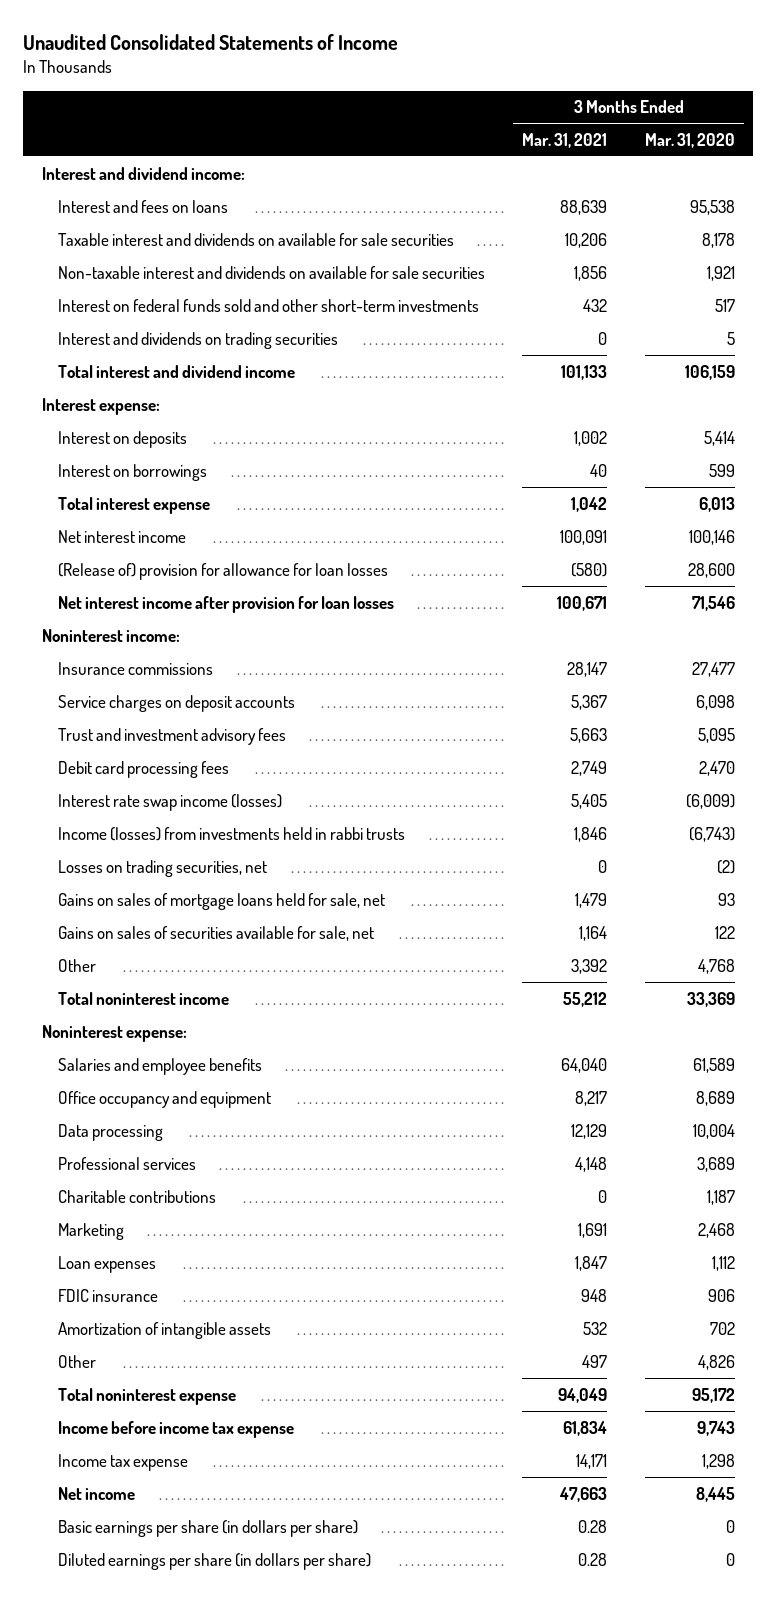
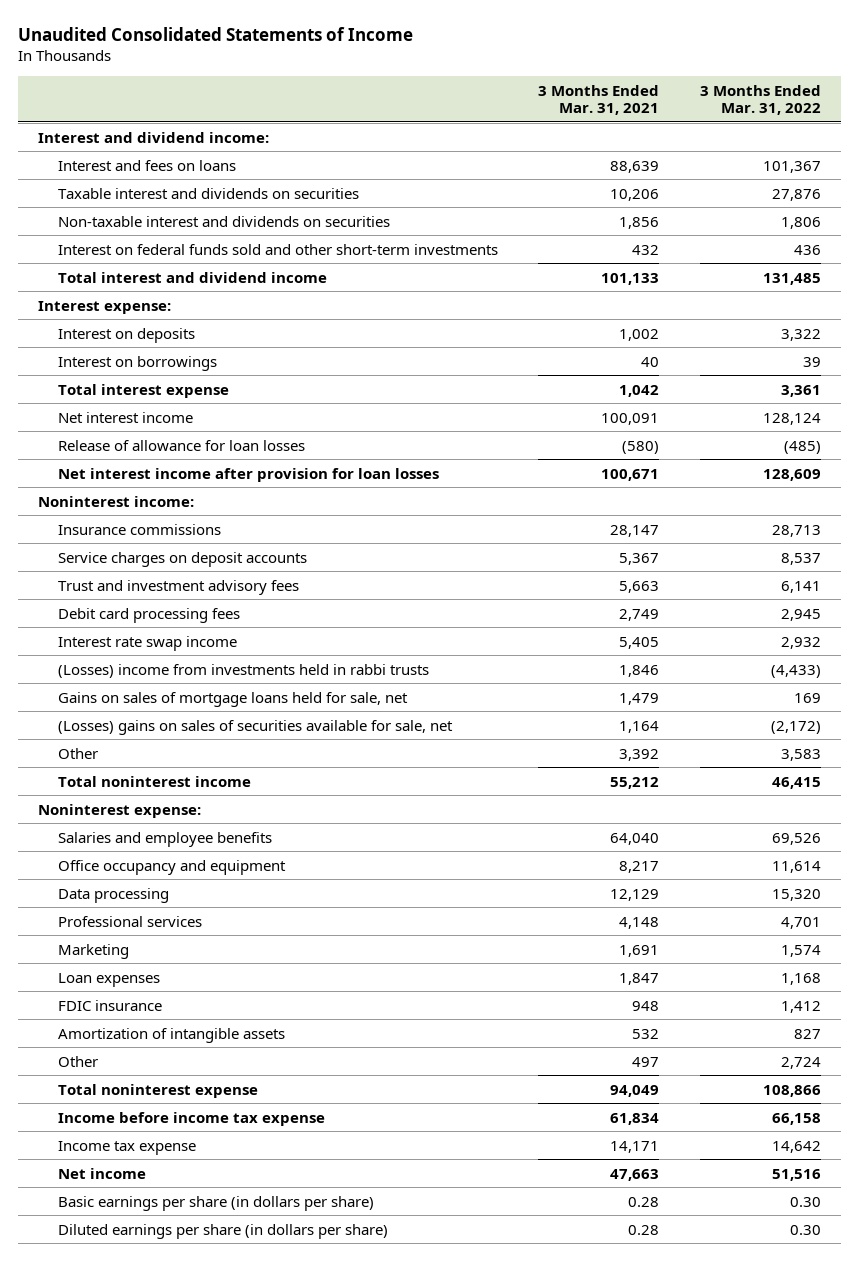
[644,132,735,148] Mar. 31, 2020 -> none
none -> [699,84,821,115] 3 Months Ended Mar. 31, 2022
[57,232,454,246] Taxable interest and dividends on available for sale securities -> [58,187,360,199] Taxable interest and dividends on securities
[57,265,485,279] Non-taxable interest and dividends on available for sale securities -> [58,215,391,227] Non-taxable interest and dividends on securities
[57,331,338,349] Interest and dividends on trading securities -> none
[57,562,388,580] (Release of) provision for allowance for loan losses -> [58,439,306,451] Release of allowance for loan losses
[57,859,267,877] Losses on trading securities, net -> none
[57,793,282,811] Interest rate swap income (losses) -> [58,635,238,651] Interest rate swap income
[57,826,405,841] Income (losses) from investments held in rabbi trusts -> [58,663,430,678] (Losses) income from investments held in rabbi trusts
[57,925,374,941] Gains on sales of securities available for sale, net -> [58,719,454,735] (Losses) gains on sales of securities available for sale, net
[57,1189,216,1203] Charitable contributions -> none

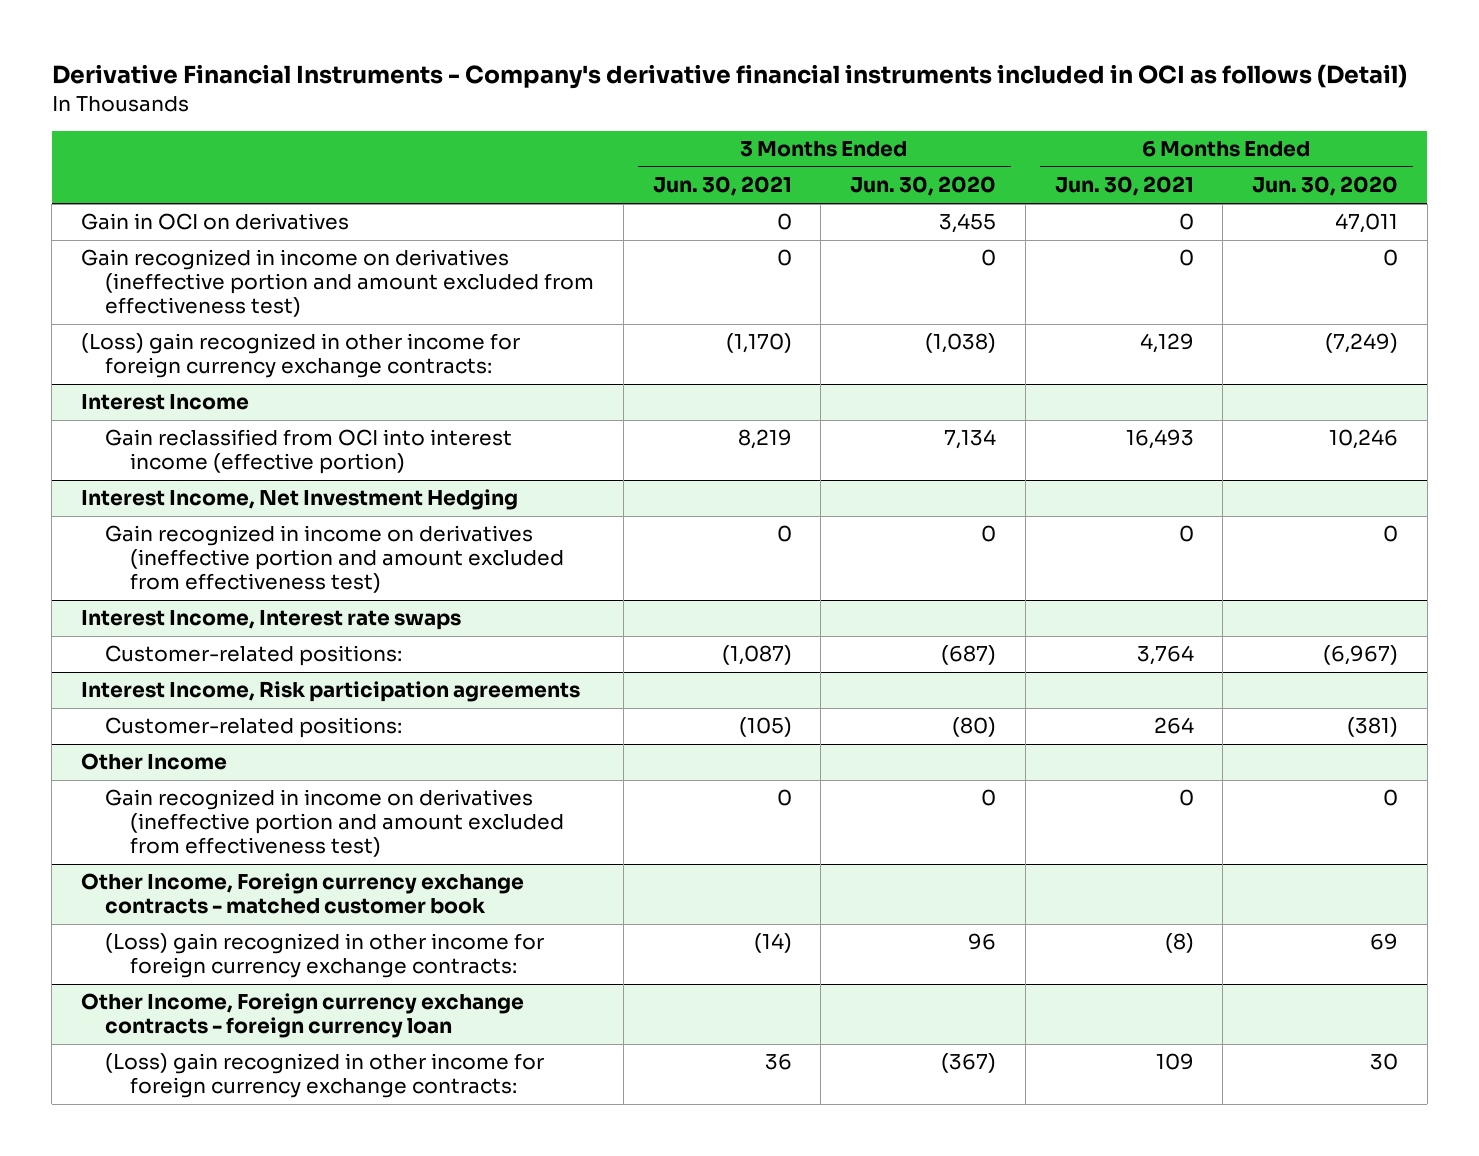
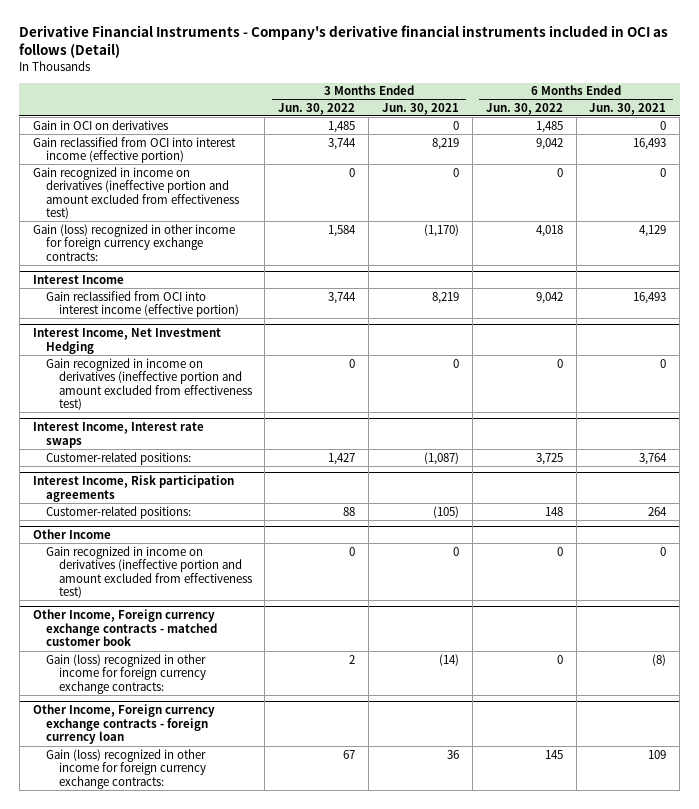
[850,176,997,197] Jun. 30, 2020 -> none
[1251,176,1398,197] Jun. 30, 2020 -> none
none -> [278,102,356,115] Jun. 30, 2022
none -> [485,102,563,115] Jun. 30, 2022
none -> [32,136,236,164] Gain reclassified from OCI into interest income (effective portion)
[80,333,520,379] (Loss) gain recognized in other income for foreign currency exchange contracts: -> [32,223,235,261] Gain (loss) recognized in other income for foreign currency exchange contracts:
[105,933,545,979] (Loss) gain recognized in other income for foreign currency exchange contracts: -> [45,653,206,694] Gain (loss) recognized in other income for foreign currency exchange contracts:
[105,1053,545,1099] (Loss) gain recognized in other income for foreign currency exchange contracts: -> [45,748,206,789] Gain (loss) recognized in other income for foreign currency exchange contracts:

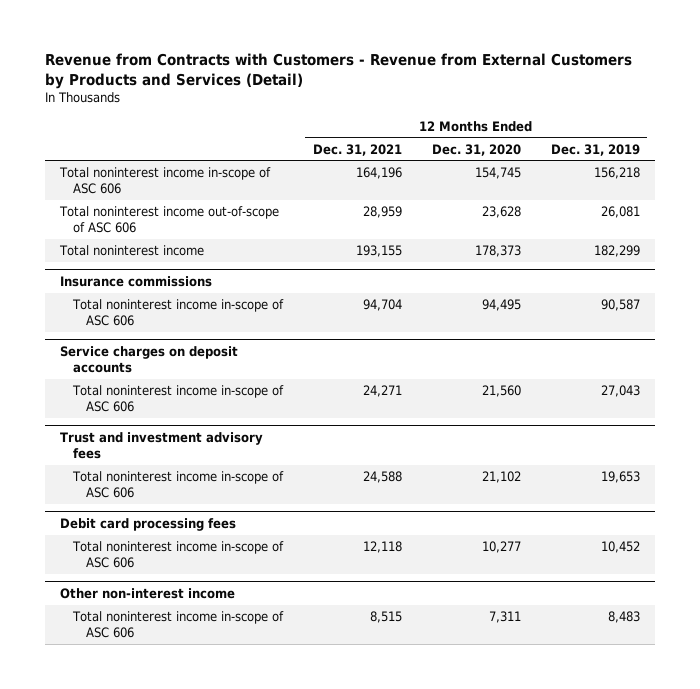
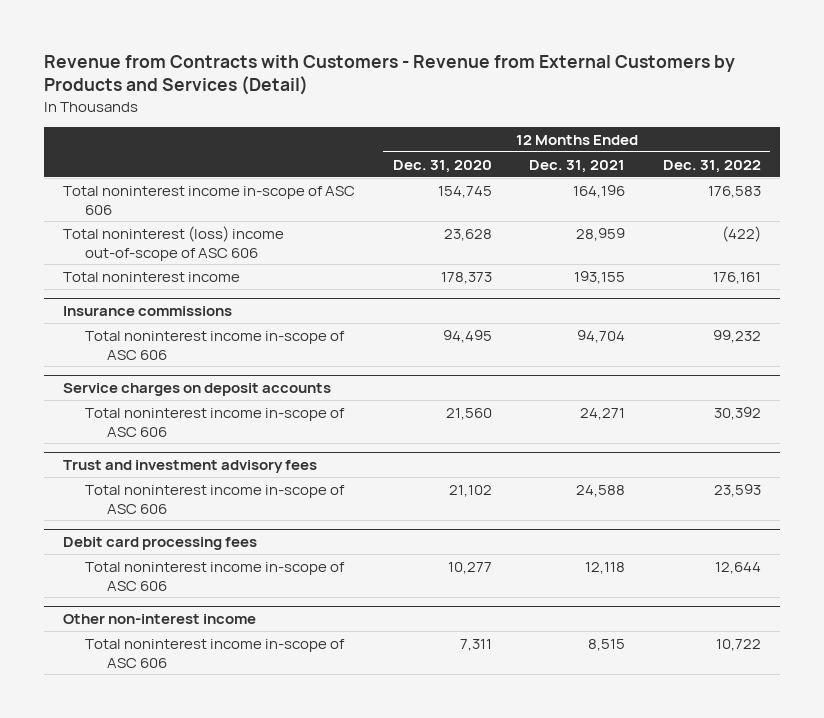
[550,143,640,156] Dec. 31, 2019 -> none
none -> [662,159,761,173] Dec. 31, 2022
[58,206,279,233] Total noninterest income out-of-scope of ASC 606 -> [63,225,285,261] Total noninterest (loss) income out-of-scope of ASC 606

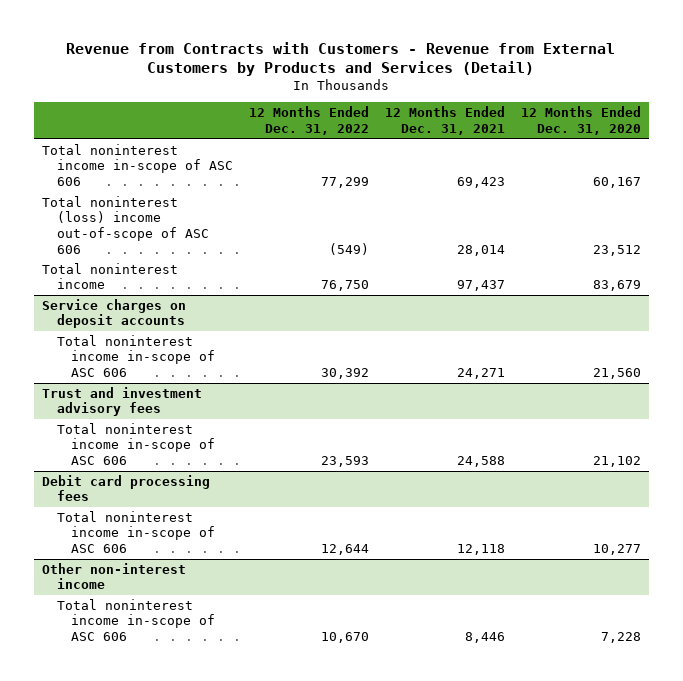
[63,306,233,317] Insurance commissions -> none
[85,330,346,360] Total noninterest income in-scope of ASC 606 -> none
[437,185,492,198] 154,745 -> [592,177,641,189] 60,167
[573,184,626,198] 164,196 -> [456,177,505,189] 69,423
[707,185,761,198] 176,583 -> [320,177,369,189] 77,299
[443,228,492,241] 23,628 -> [592,244,641,256] 23,512
[576,227,626,241] 28,959 -> [456,244,505,256] 28,014
[721,225,761,242] (422) -> [328,242,369,255] (549)
[440,271,492,284] 178,373 -> [592,280,641,292] 83,679
[574,270,626,284] 193,155 -> [456,280,505,292] 97,437
[712,271,761,284] 176,161 -> [320,280,369,292] 76,750
[459,638,492,651] 7,311 -> [600,632,641,644] 7,228
[588,638,626,651] 8,515 -> [464,632,505,644] 8,446
[715,638,761,651] 10,722 -> [320,632,369,644] 10,670

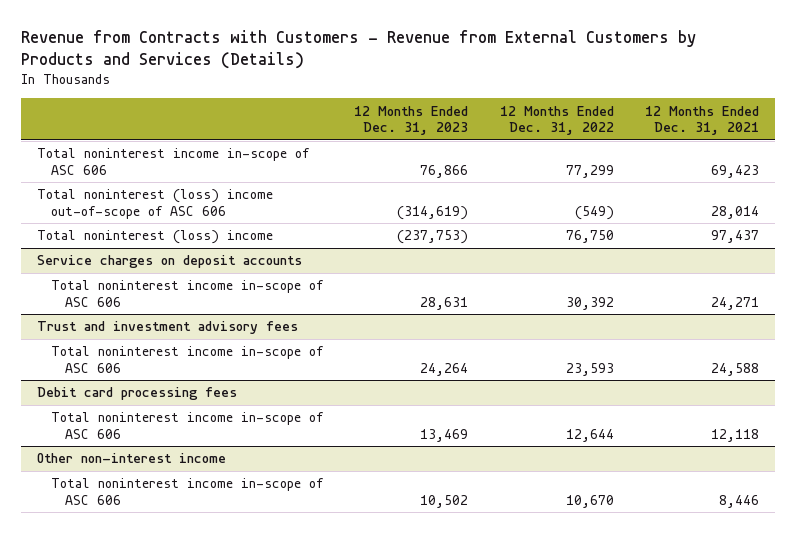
[66,41,616,77] Revenue from Contracts with Customers - Revenue from External Customers by Products and Services (Detail) -> [21,30,697,70] Revenue from Contracts with Customers - Revenue from External Customers by Products and Services (Details)
[520,106,641,135] 12 Months Ended Dec. 31, 2020 -> none
none -> [354,105,469,136] 12 Months Ended Dec. 31, 2023
[42,262,179,290] Total noninterest income -> [36,230,273,245] Total noninterest (loss) income

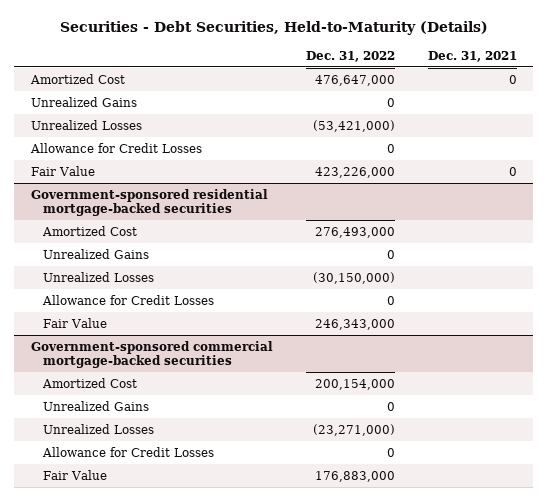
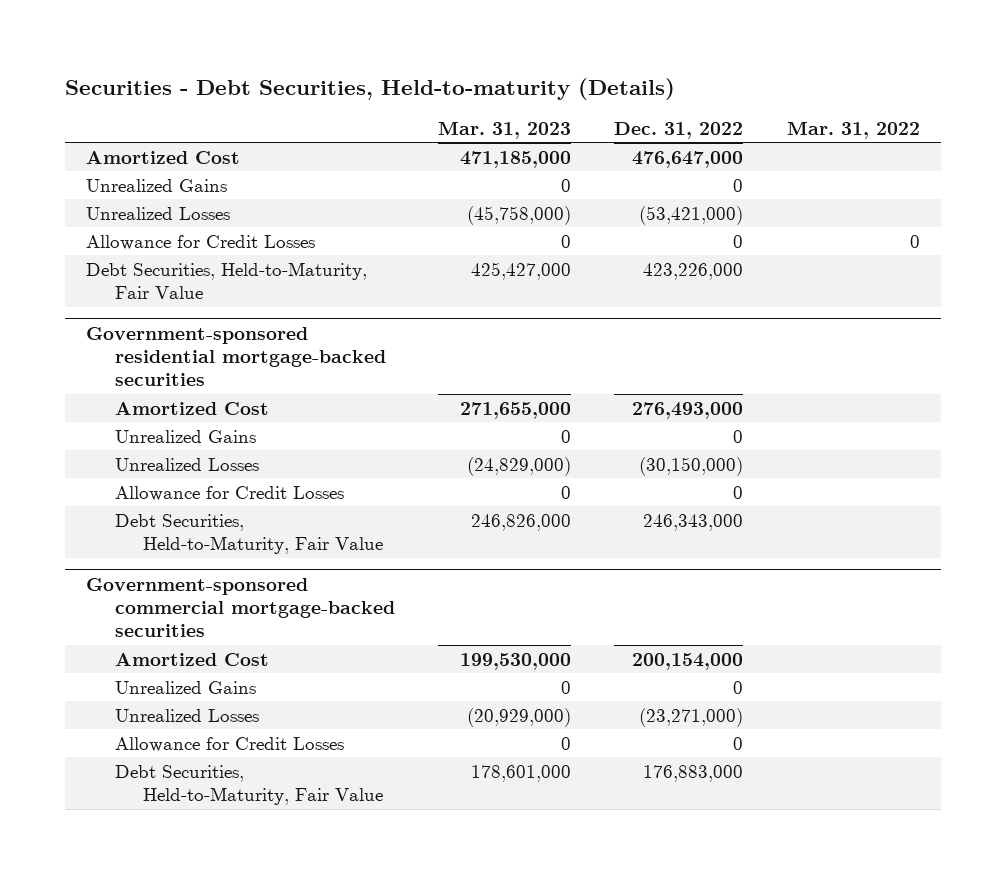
[59,21,488,36] Securities - Debt Securities, Held-to-Maturity (Details) -> [64,77,675,100] Securities - Debt Securities, Held-to-maturity (Details)
[427,50,517,62] Dec. 31, 2021 -> none
none -> [437,120,571,139] Mar. 31, 2023
none -> [786,120,920,139] Mar. 31, 2022
[30,165,95,176] Fair Value -> [86,261,368,300] Debt Securities, Held-to-Maturity, Fair Value
[42,317,107,328] Fair Value -> [114,513,383,555] Debt Securities, Held-to-Maturity, Fair Value
[42,469,107,480] Fair Value -> [114,764,383,806] Debt Securities, Held-to-Maturity, Fair Value

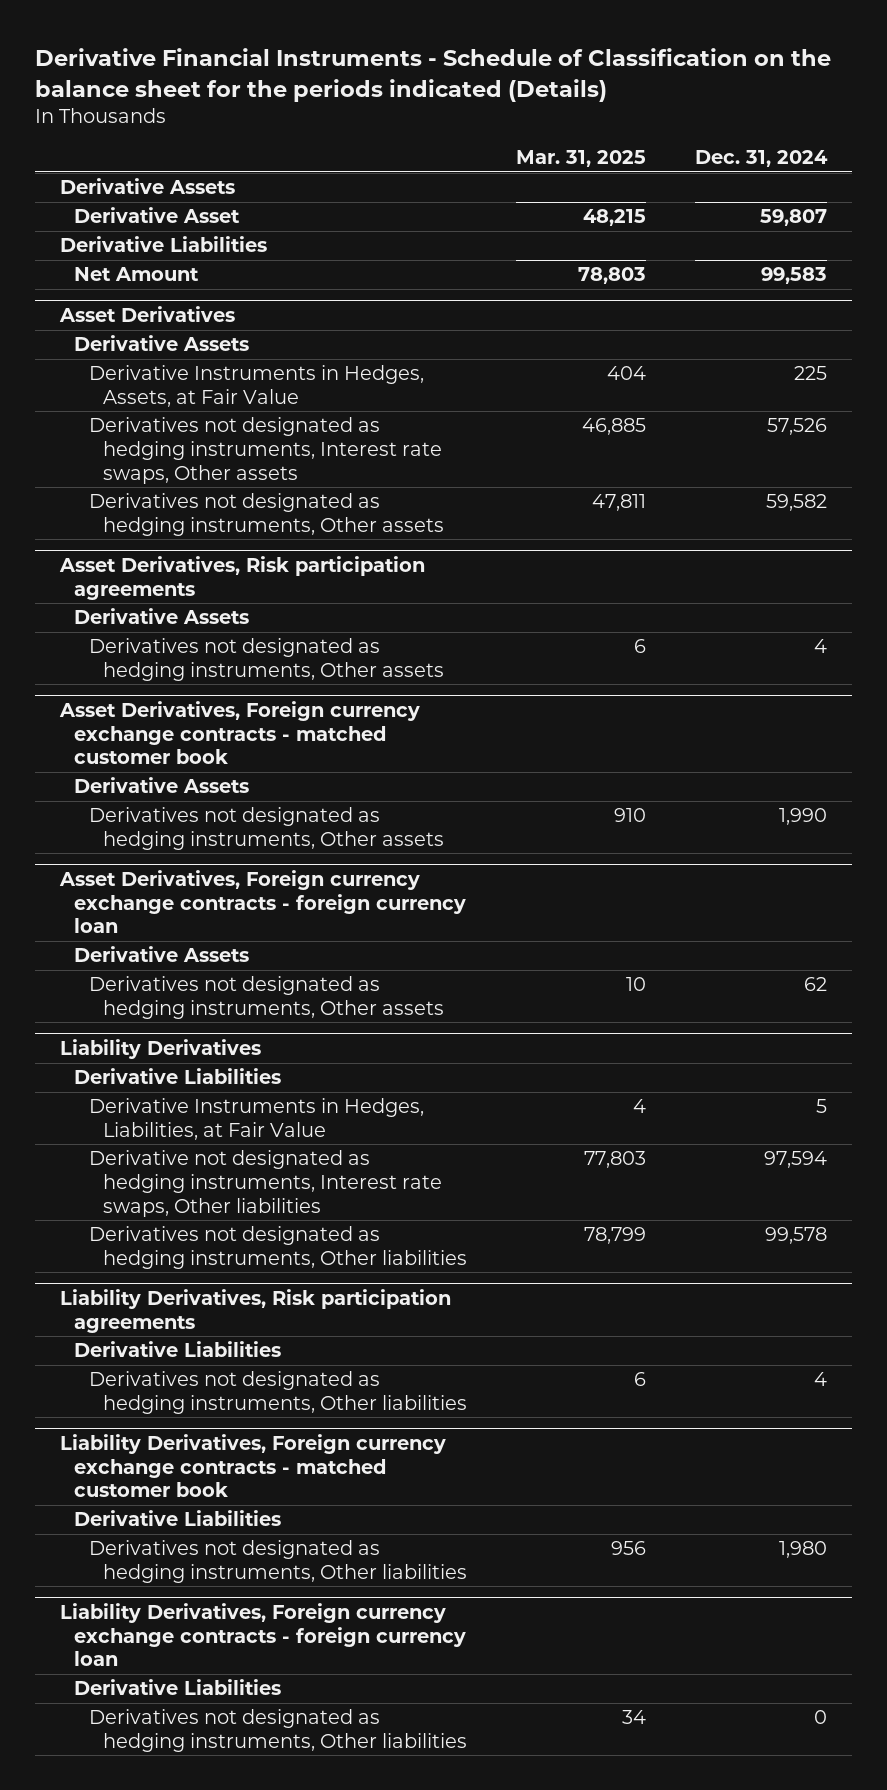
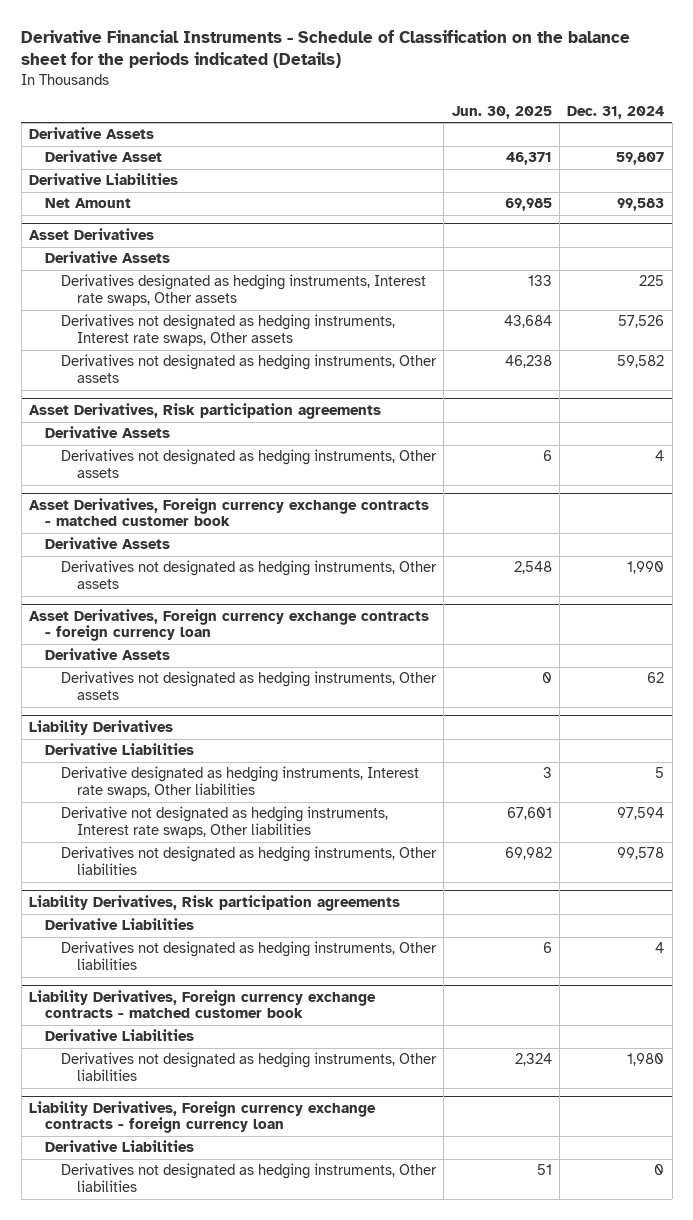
[516,150,647,168] Mar. 31, 2025 -> none
none -> [451,105,552,119] Jun. 30, 2025
[88,365,424,407] Derivative Instruments in Hedges, Assets, at Fair Value -> [60,274,426,307] Derivatives designated as hedging instruments, Interest rate swaps, Other assets
[88,1098,424,1140] Derivative Instruments in Hedges, Liabilities, at Fair Value -> [60,766,419,799] Derivative designated as hedging instruments, Interest rate swaps, Other liabilities

